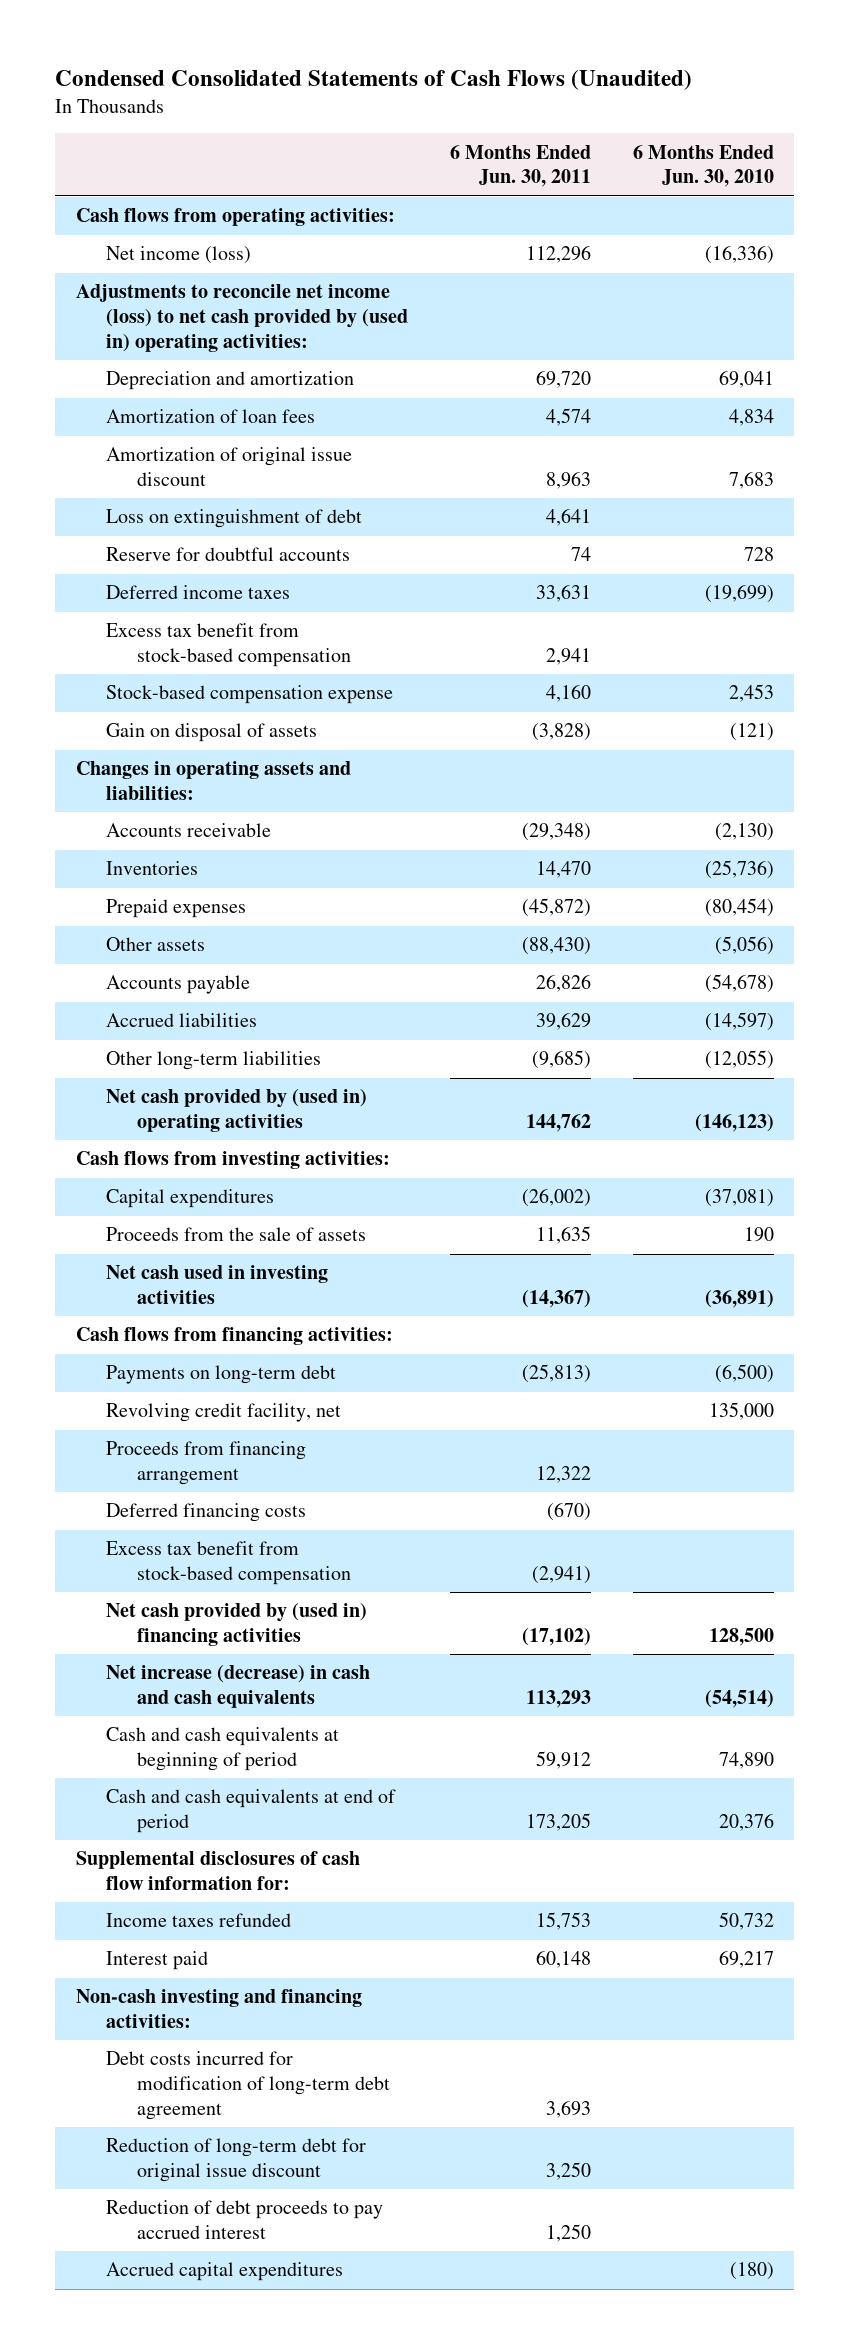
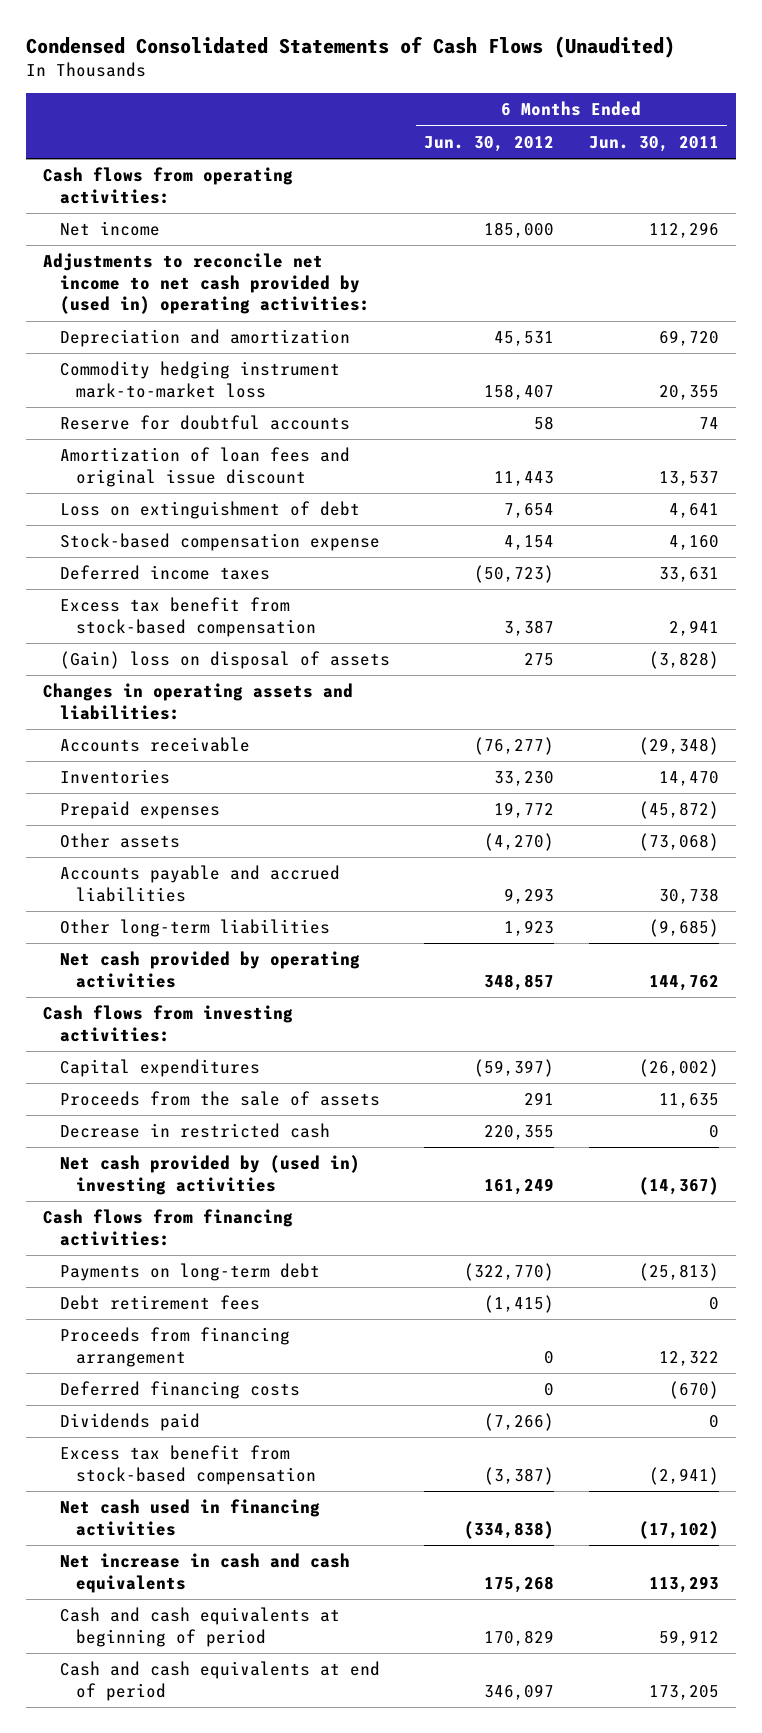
[632,144,774,188] 6 Months Ended Jun. 30, 2010 -> none
none -> [424,135,555,152] Jun. 30, 2012
[106,246,252,265] Net income (loss) -> [59,221,160,237] Net income
[76,284,409,352] Adjustments to reconcile net income (loss) to net cash provided by (used in) operating activities: -> [43,253,370,315] Adjustments to reconcile net income to net cash provided by (used in) operating activities:
[106,409,316,424] Amortization of loan fees -> none
[106,447,353,487] Amortization of original issue discount -> none
none -> [59,361,340,398] Commodity hedging instrument mark-to-market loss
none -> [59,447,350,487] Amortization of loan fees and original issue discount
[106,509,363,529] Loss on extinguishment of debt -> [59,501,360,520] Loss on extinguishment of debt
[106,685,394,705] Stock-based compensation expense -> [59,533,380,552] Stock-based compensation expense
[106,723,318,743] Gain on disposal of assets -> [59,651,390,670] (Gain) loss on disposal of assets
[106,975,251,995] Accounts payable -> none
[106,1013,258,1028] Accrued liabilities -> none
[521,937,591,956] (88,430) -> [638,833,719,852] (73,068)
none -> [59,865,340,902] Accounts payable and accrued liabilities
[106,1089,368,1133] Net cash provided by (used in) operating activities -> [59,951,360,988] Net cash provided by operating activities
none -> [59,1123,330,1139] Decrease in restricted cash
[106,1265,329,1305] Net cash used in investing activities -> [59,1155,360,1195] Net cash provided by (used in) investing activities
[106,1403,342,1423] Revolving credit facility, net -> none
none -> [59,1295,260,1311] Debt retirement fees
none -> [59,1413,200,1432] Dividends paid
[106,1603,368,1647] Net cash provided by (used in) financing activities -> [59,1499,320,1536] Net cash used in financing activities
[106,1665,371,1709] Net increase (decrease) in cash and cash equivalents -> [59,1553,350,1593] Net increase in cash and cash equivalents
[76,1851,361,1891] Supplemental disclosures of cash flow information for: -> none
[106,1913,292,1928] Income taxes refunded -> none
[106,1951,209,1971] Interest paid -> none
[76,1989,363,2029] Non-cash investing and financing activities: -> none
[106,2051,390,2120] Debt costs incurred for modification of long-term debt agreement -> none
[106,2138,367,2183] Reduction of long-term debt for original issue discount -> none
[106,2200,384,2240] Reduction of debt proceeds to pay accrued interest -> none
[106,2262,344,2282] Accrued capital expenditures -> none

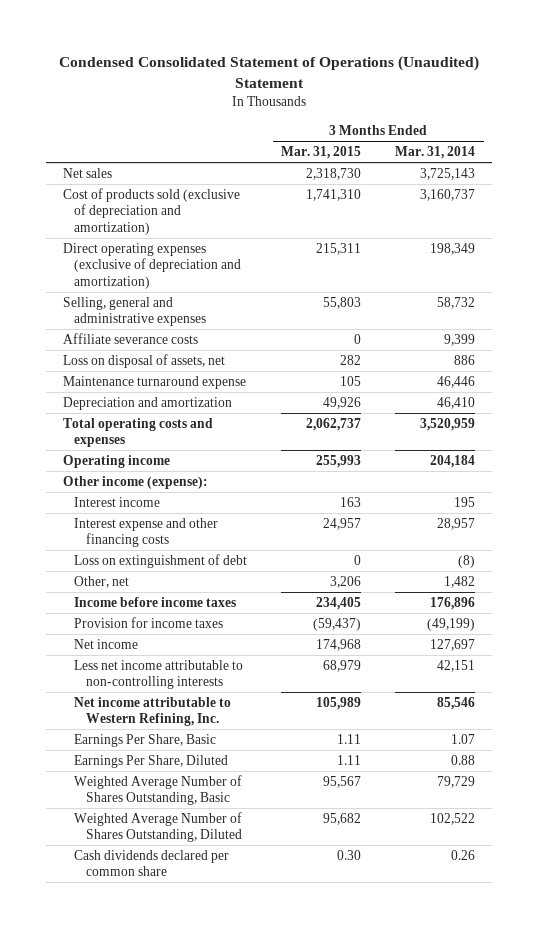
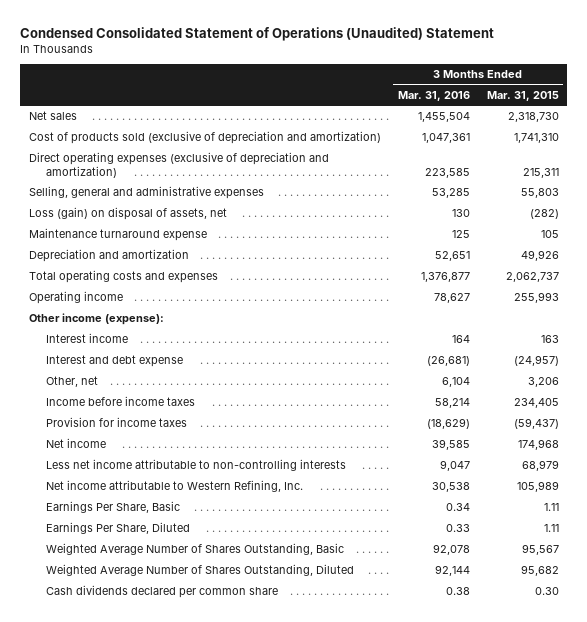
[395,146,476,160] Mar. 31, 2014 -> none
none -> [397,91,470,102] Mar. 31, 2016
[62,332,198,344] Affiliate severance costs -> none
[62,353,225,368] Loss on disposal of assets, net -> [28,207,227,221] Loss (gain) on disposal of assets, net
[340,354,362,365] 282 -> [529,209,559,220] (282)
[74,517,219,548] Interest expense and other financing costs -> none
[74,553,248,568] Loss on extinguishment of debt -> none
none -> [46,355,184,368] Interest and debt expense

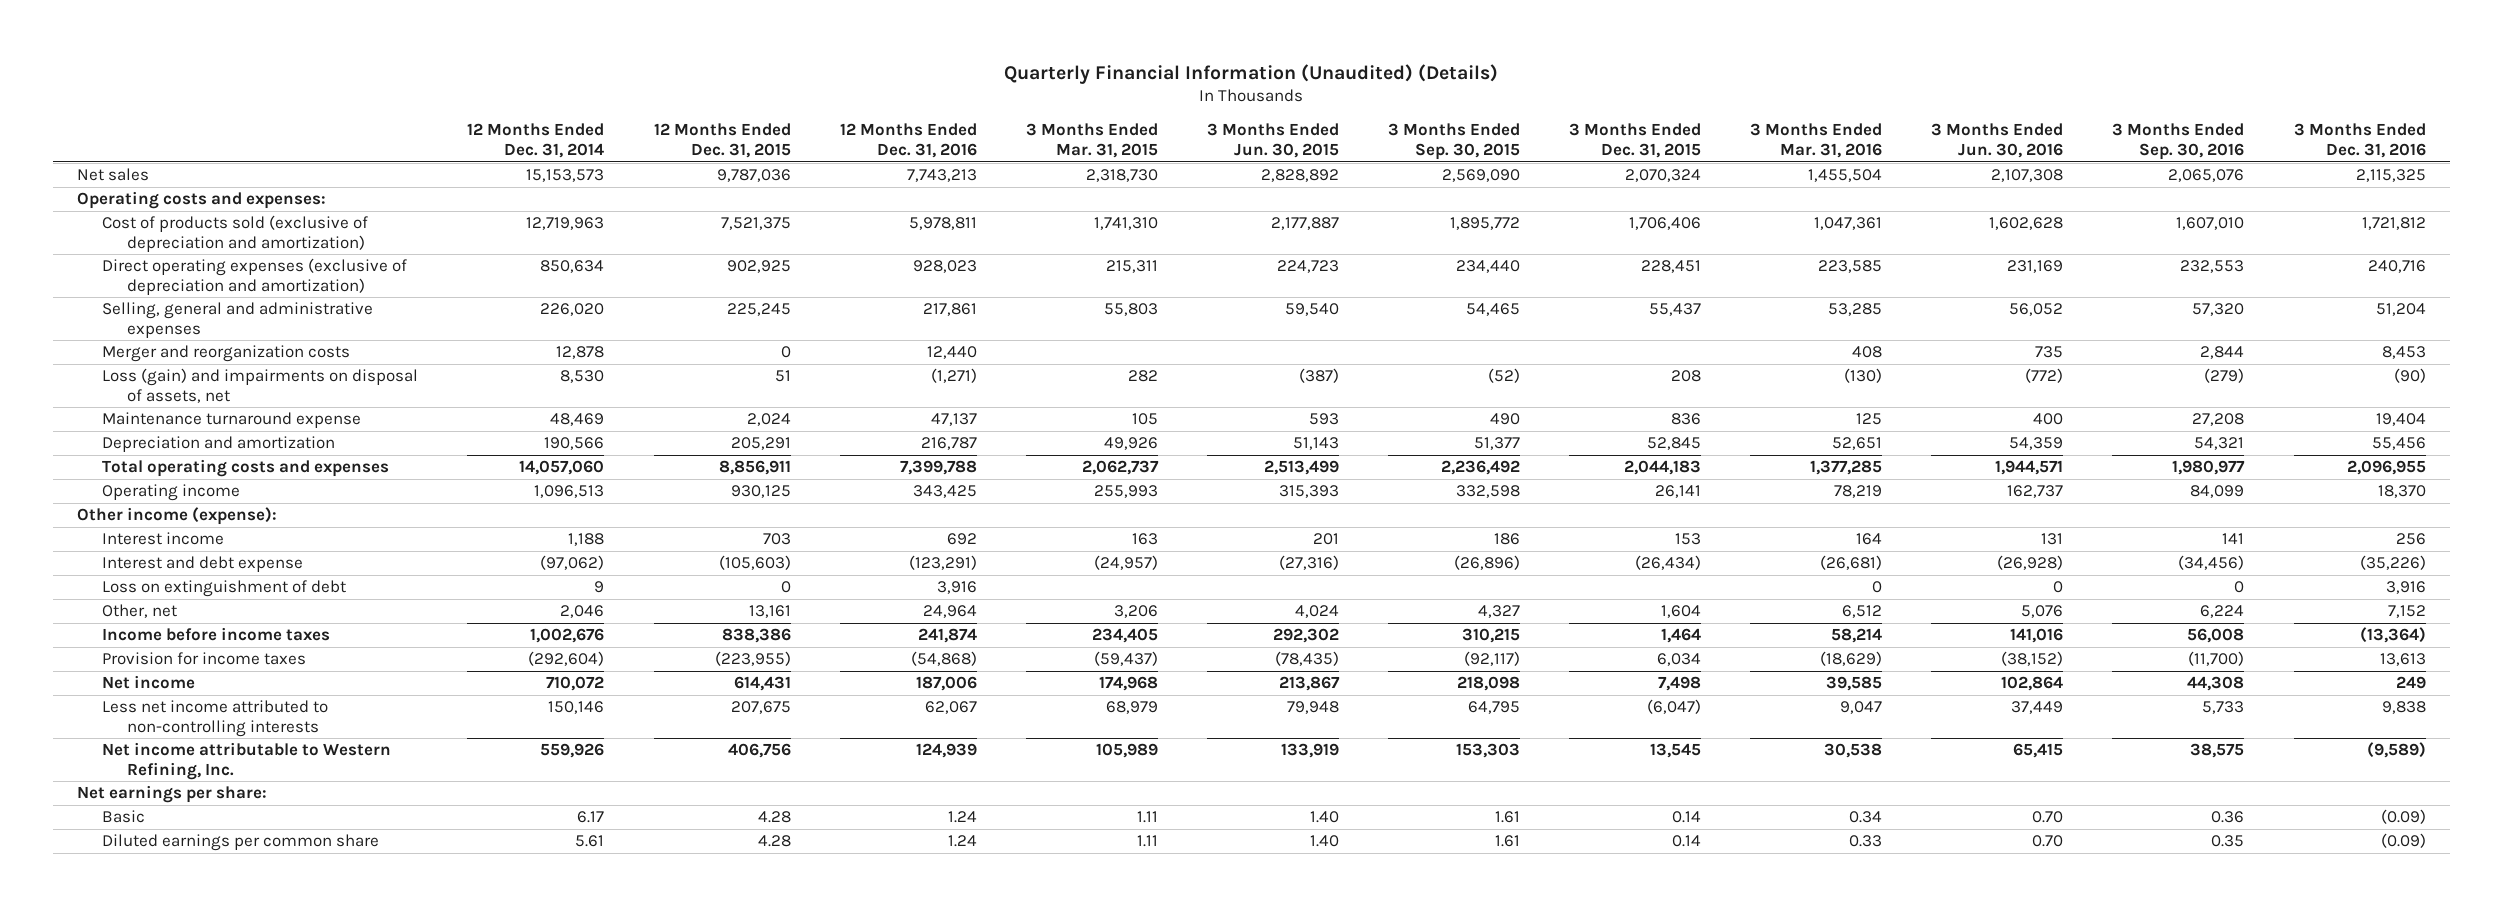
[20,26,495,41] Condensed Consolidated Statement of Operations (Unaudited) Statement -> [1004,63,1499,84] Quarterly Financial Information (Unaudited) (Details)
none -> [467,123,605,158] 12 Months Ended Dec. 31, 2014
none -> [653,123,791,158] 12 Months Ended Dec. 31, 2015
none -> [839,123,977,158] 12 Months Ended Dec. 31, 2016
none -> [1206,123,1339,158] 3 Months Ended Jun. 30, 2015
none -> [1387,123,1520,160] 3 Months Ended Sep. 30, 2015
none -> [1569,123,1702,158] 3 Months Ended Dec. 31, 2015
none -> [1931,123,2064,158] 3 Months Ended Jun. 30, 2016
none -> [2112,123,2245,160] 3 Months Ended Sep. 30, 2016
none -> [2293,123,2426,158] 3 Months Ended Dec. 31, 2016
none -> [77,191,327,210] Operating costs and expenses:
none -> [102,345,351,363] Merger and reorganization costs
[28,207,227,221] Loss (gain) on disposal of assets, net -> [102,368,419,403] Loss (gain) and impairments on disposal of assets, net
[451,209,470,218] 130 -> [1844,368,1883,384] (130)
[529,209,559,220] (282) -> [1127,370,1158,383] 282
[420,272,470,283] 1,376,877 -> [1810,460,1883,476] 1,377,285
[433,293,470,304] 78,627 -> [1834,485,1883,499] 78,219
none -> [102,580,347,598] Loss on extinguishment of debt
[441,377,470,388] 6,104 -> [1842,605,1883,619] 6,512
[46,459,347,472] Less net income attributable to non-controlling interests -> [102,700,329,737] Less net income attributed to non-controlling interests
[46,543,345,556] Weighted Average Number of Shares Outstanding, Basic -> none
[46,564,355,577] Weighted Average Number of Shares Outstanding, Diluted -> none
[46,585,279,599] Cash dividends declared per common share -> none
none -> [77,785,268,804] Net earnings per share:
[46,501,181,514] Earnings Per Share, Basic -> [102,810,146,824] Basic
[46,522,191,535] Earnings Per Share, Diluted -> [102,834,380,852] Diluted earnings per common share

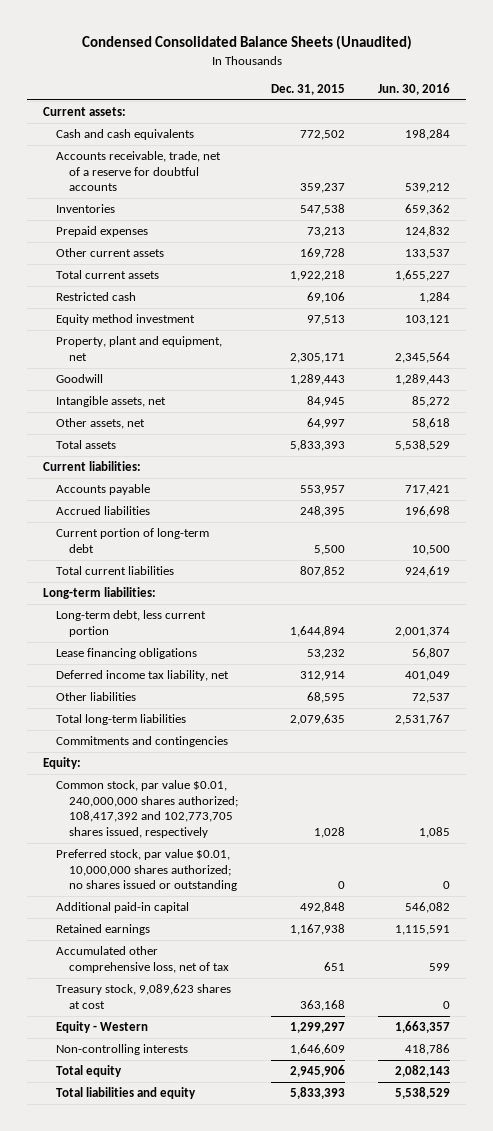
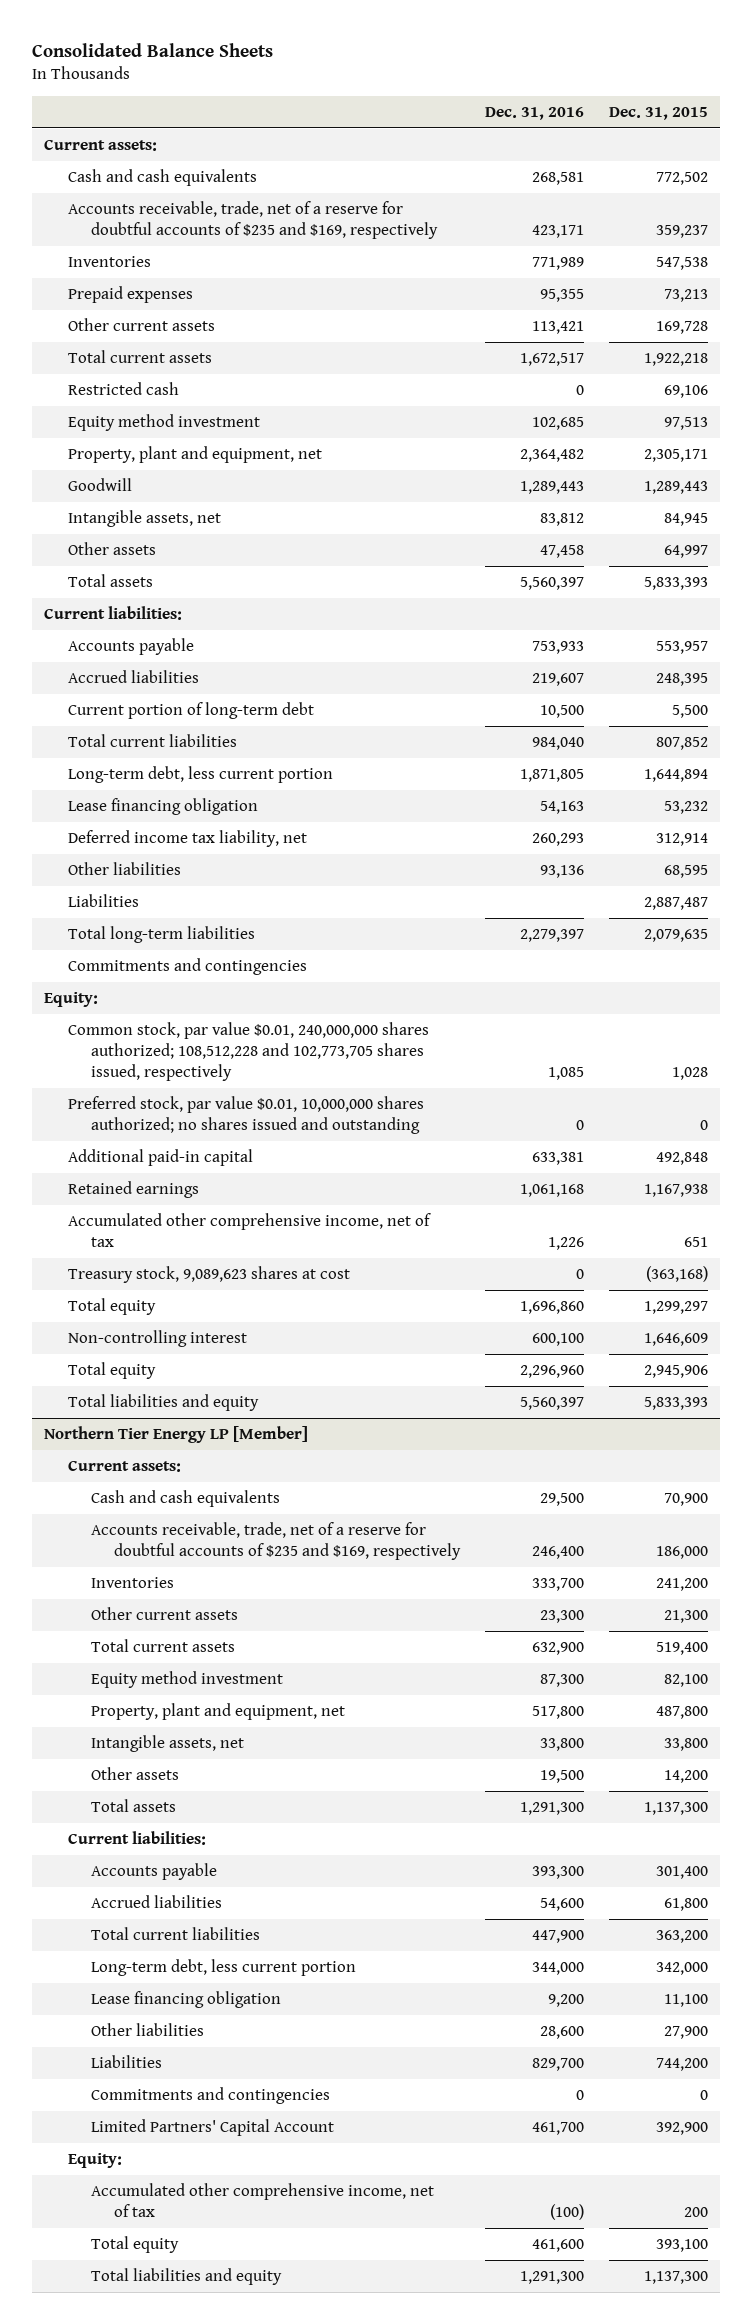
[81,34,412,50] Condensed Consolidated Balance Sheets (Unaudited) -> [31,43,273,58] Consolidated Balance Sheets
[377,83,450,96] Jun. 30, 2016 -> none
none -> [484,106,584,120] Dec. 31, 2016
[55,151,221,192] Accounts receivable, trade, net of a reserve for doubtful accounts -> [67,201,438,240] Accounts receivable, trade, net of a reserve for doubtful accounts of $235 and $169, respectively
[55,418,145,430] Other assets, net -> [67,542,156,556] Other assets
[43,587,157,600] Long-term liabilities: -> none
[55,648,197,660] Lease financing obligations -> [67,798,258,816] Lease financing obligation
none -> [67,894,139,908] Liabilities
[55,780,238,838] Common stock, par value $0.01, 240,000,000 shares authorized; 108,417,392 and 102,773,705 shares issued, respectively -> [67,1022,429,1082] Common stock, par value $0.01, 240,000,000 shares authorized; 108,512,228 and 102,773,705 shares issued, respectively
[55,849,237,892] Preferred stock, par value $0.01, 10,000,000 shares authorized; no shares issued or outstanding -> [67,1096,424,1135] Preferred stock, par value $0.01, 10,000,000 shares authorized; no shares issued and outstanding
[55,946,229,973] Accumulated other comprehensive loss, net of tax -> [67,1213,431,1248] Accumulated other comprehensive income, net of tax
[299,999,345,1011] 363,168 -> [645,1266,708,1283] (363,168)
[55,1021,148,1034] Equity - Western -> [67,1298,156,1316] Total equity
[55,1044,188,1056] Non-controlling interests -> [67,1330,247,1348] Non-controlling interest
none -> [44,1426,309,1444] Northern Tier Energy LP [Member]
none -> [67,1460,181,1473] Current assets:
none -> [90,1490,280,1508] Cash and cash equivalents
none -> [90,1522,462,1561] Accounts receivable, trade, net of a reserve for doubtful accounts of $235 and $169, respectively
none -> [90,1577,174,1589] Inventories
none -> [90,1607,238,1621] Other current assets
none -> [90,1639,235,1653] Total current assets
none -> [90,1671,283,1689] Equity method investment
none -> [90,1703,345,1721] Property, plant and equipment, net
none -> [90,1735,244,1753] Intangible assets, net
none -> [90,1767,179,1781] Other assets
none -> [90,1799,176,1813] Total assets
none -> [67,1831,206,1846] Current liabilities:
none -> [90,1863,217,1881] Accounts payable
none -> [90,1895,222,1909] Accrued liabilities
none -> [90,1927,260,1941] Total current liabilities
none -> [90,1959,356,1977] Long-term debt, less current portion
none -> [90,1991,281,2009] Lease financing obligation
none -> [90,2023,204,2037] Other liabilities
none -> [90,2055,162,2069] Liabilities
none -> [90,2087,330,2105] Commitments and contingencies
none -> [90,2119,334,2137] Limited Partners' Capital Account
none -> [67,2153,122,2169] Equity:
none -> [90,2183,434,2218] Accumulated other comprehensive income, net of tax
none -> [90,2236,179,2254] Total equity
none -> [90,2268,282,2286] Total liabilities and equity

